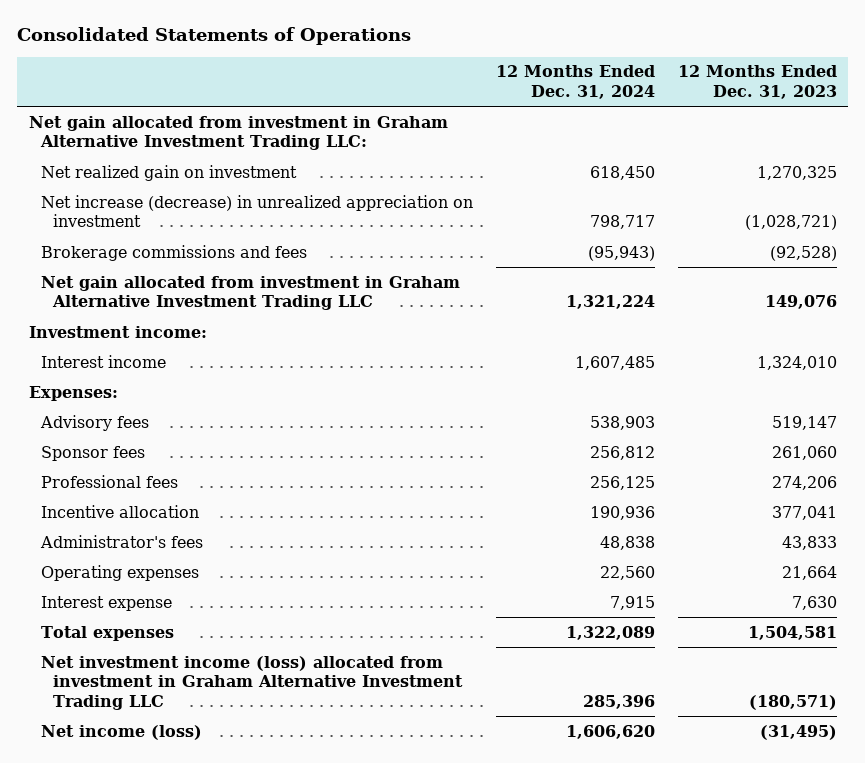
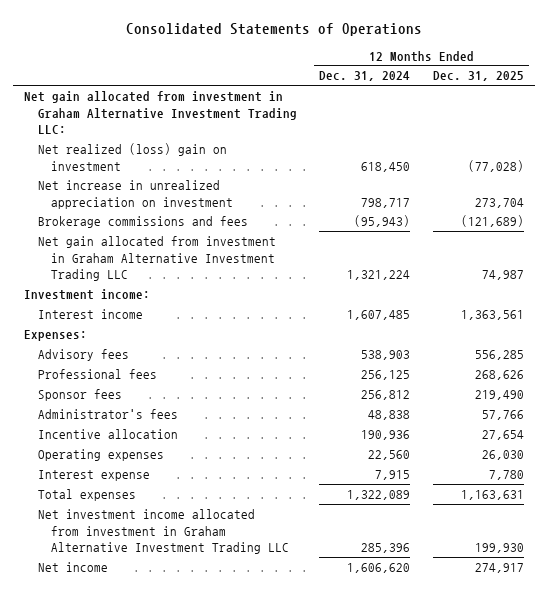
[677,65,837,99] 12 Months Ended Dec. 31, 2023 -> none
none -> [432,71,524,82] Dec. 31, 2025
[40,164,297,181] Net realized gain on investment -> [37,142,227,171] Net realized (loss) gain on investment
[40,194,473,228] Net increase (decrease) in unrealized appreciation on investment -> [37,179,234,209] Net increase in unrealized appreciation on investment
[40,445,145,461] Sponsor fees -> [37,388,122,401] Sponsor fees
[40,504,199,518] Incentive allocation -> [37,428,178,439] Incentive allocation
[40,655,463,710] Net investment income (loss) allocated from investment in Graham Alternative Investment Trading LLC -> [37,508,290,555] Net investment income allocated from investment in Graham Alternative Investment Trading LLC
[40,724,202,740] Net income (loss) -> [37,561,108,572] Net income

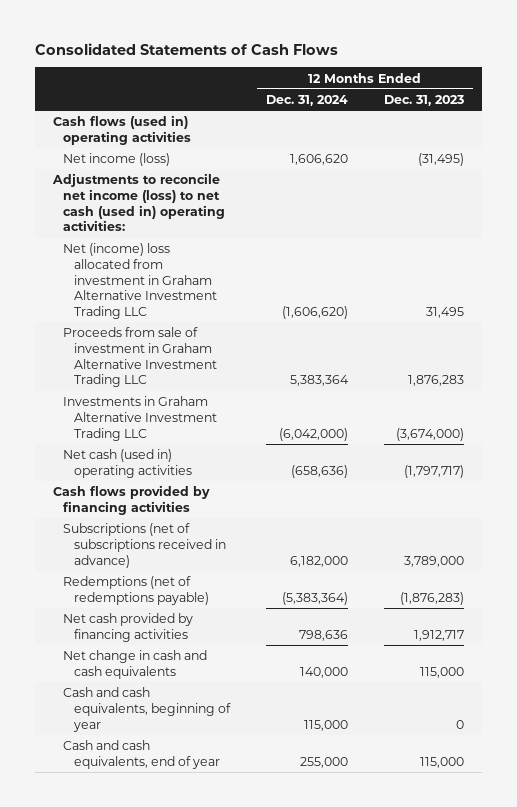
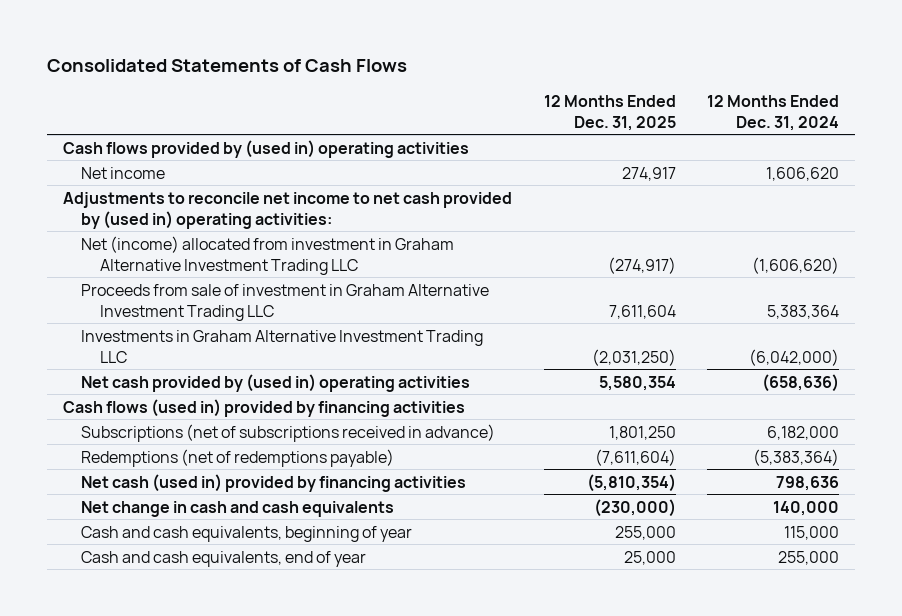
[383,95,464,107] Dec. 31, 2023 -> none
none -> [543,94,676,131] 12 Months Ended Dec. 31, 2025
[52,115,192,145] Cash flows (used in) operating activities -> [62,139,469,158] Cash flows provided by (used in) operating activities
[63,153,171,167] Net income (loss) -> [81,166,166,179] Net income
[51,173,226,232] Adjustments to reconcile net income (loss) to net cash (used in) operating activities: -> [62,191,512,229] Adjustments to reconcile net income to net cash provided by (used in) operating activities:
[63,243,217,320] Net (income) loss allocated from investment in Graham Alternative Investment Trading LLC -> [81,235,455,275] Net (income) allocated from investment in Graham Alternative Investment Trading LLC
[63,449,192,478] Net cash (used in) operating activities -> [81,373,471,392] Net cash provided by (used in) operating activities
[52,485,210,515] Cash flows provided by financing activities -> [62,398,465,417] Cash flows (used in) provided by financing activities
[63,613,194,642] Net cash provided by financing activities -> [81,473,467,492] Net cash (used in) provided by financing activities

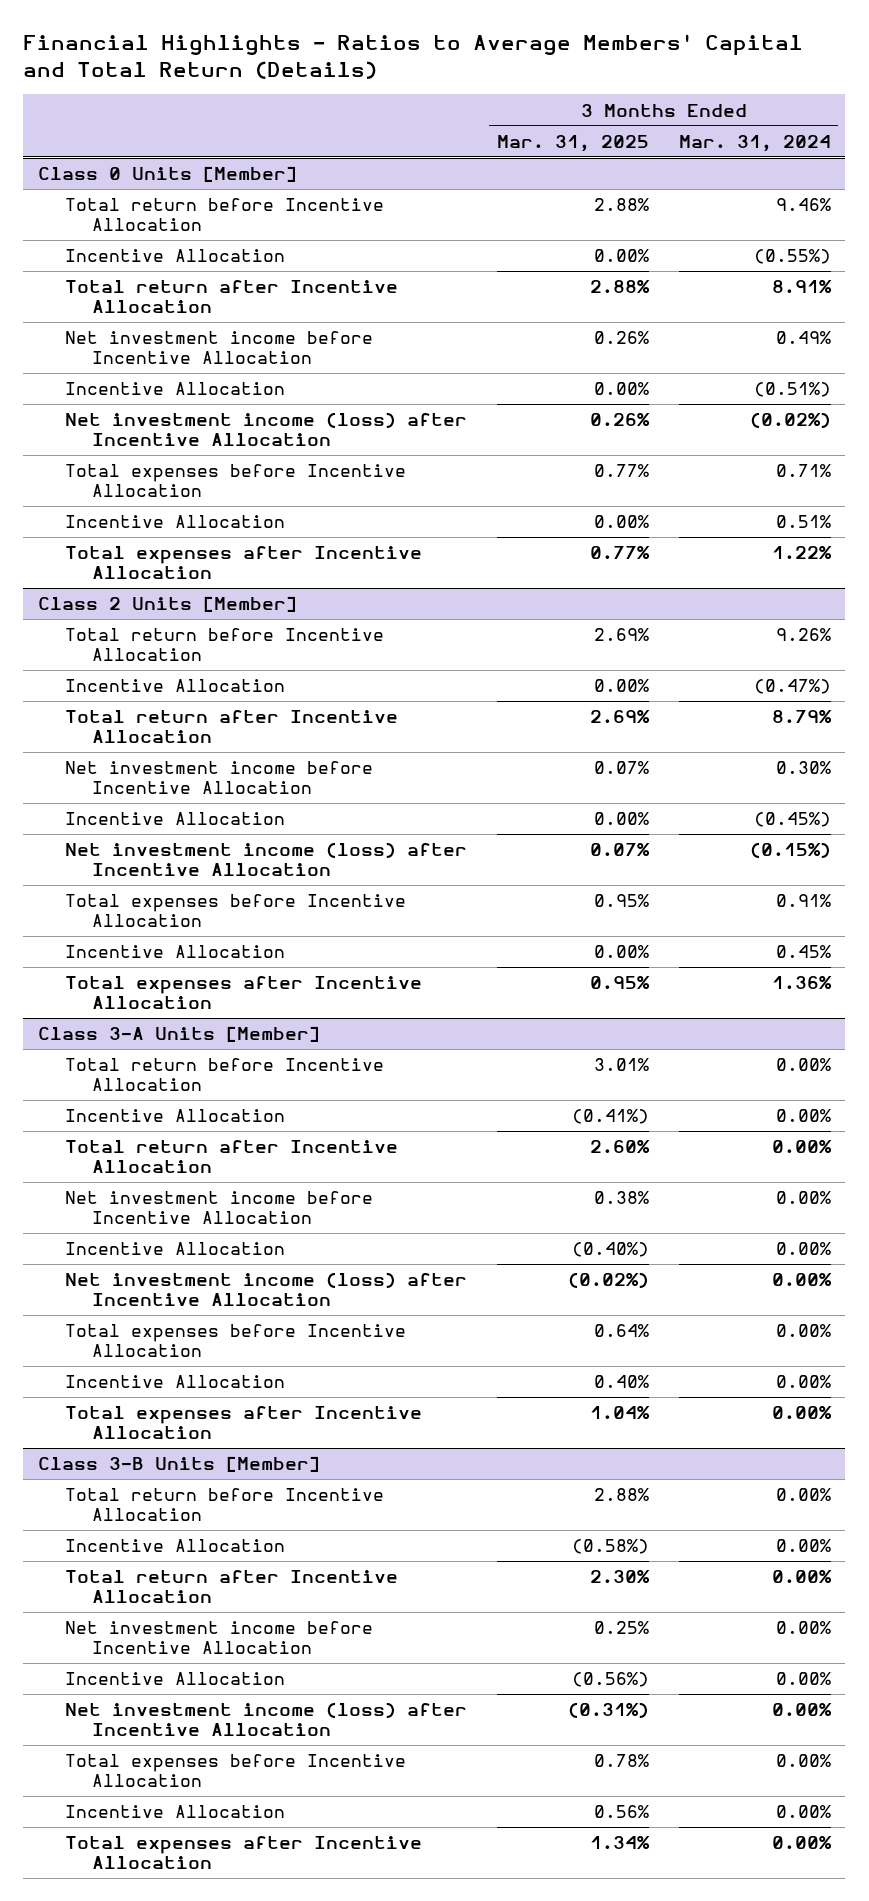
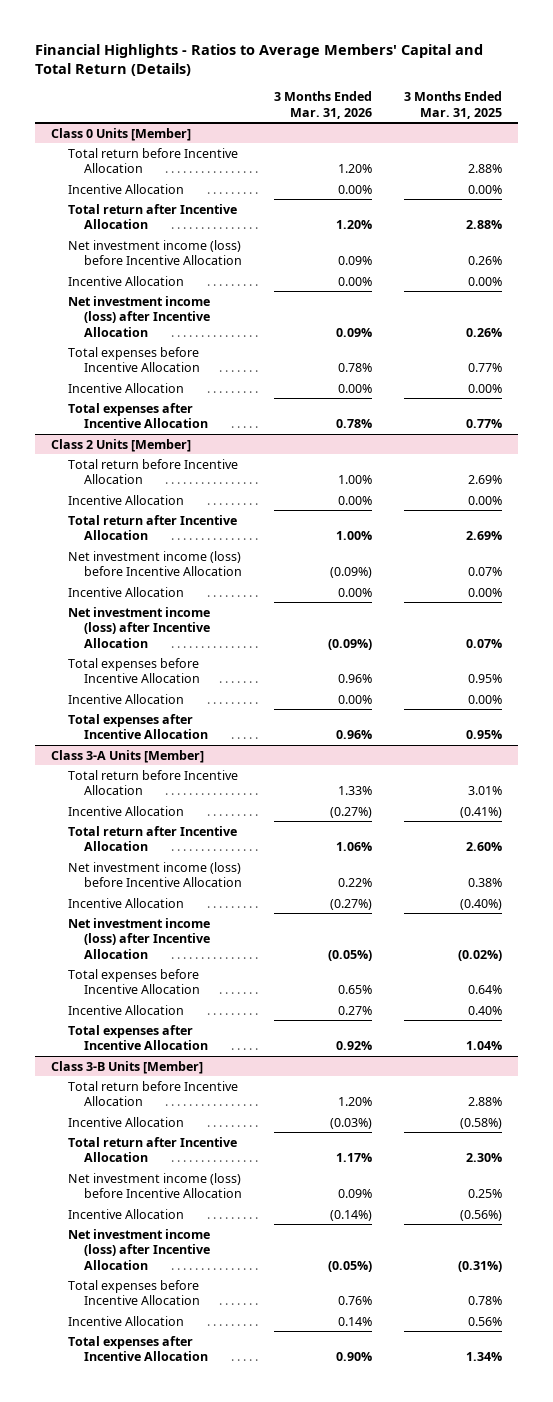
[678,134,831,152] Mar. 31, 2024 -> none
none -> [274,91,373,119] 3 Months Ended Mar. 31, 2026
[64,331,373,365] Net investment income before Incentive Allocation -> [67,239,243,266] Net investment income (loss) before Incentive Allocation
[64,761,373,795] Net investment income before Incentive Allocation -> [67,550,243,577] Net investment income (loss) before Incentive Allocation
[64,1191,373,1225] Net investment income before Incentive Allocation -> [67,861,243,888] Net investment income (loss) before Incentive Allocation
[64,1621,373,1655] Net investment income before Incentive Allocation -> [67,1172,243,1199] Net investment income (loss) before Incentive Allocation

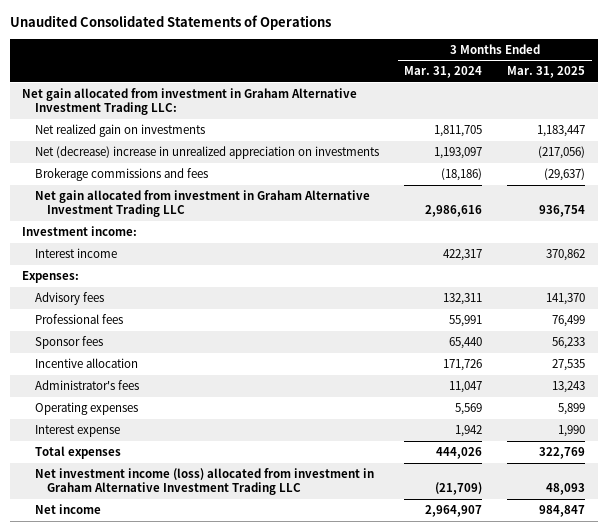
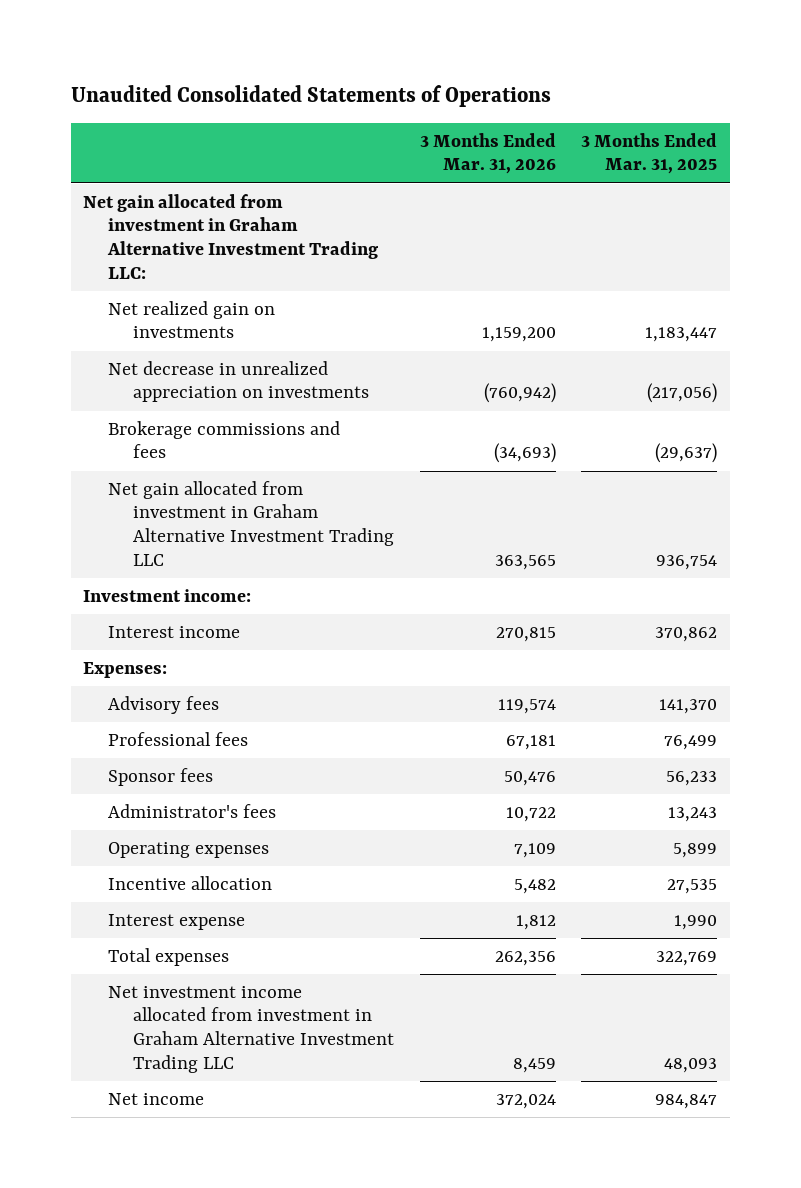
[404,66,483,79] Mar. 31, 2024 -> none
none -> [419,132,556,175] 3 Months Ended Mar. 31, 2026
[34,145,379,159] Net (decrease) increase in unrealized appreciation on investments -> [108,360,370,403] Net decrease in unrealized appreciation on investments
[34,357,138,368] Incentive allocation -> [108,875,273,890] Incentive allocation
[34,467,374,496] Net investment income (loss) allocated from investment in Graham Alternative Investment Trading LLC -> [108,985,395,1073] Net investment income allocated from investment in Graham Alternative Investment Trading LLC

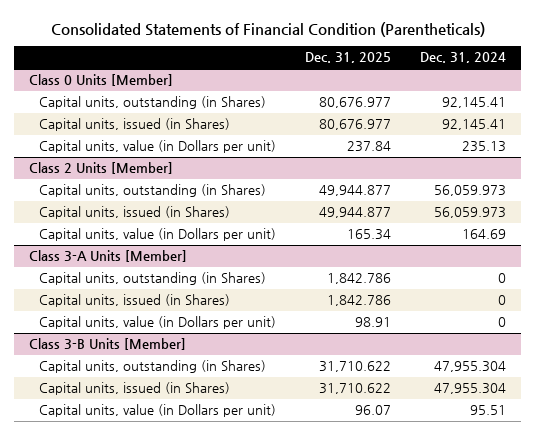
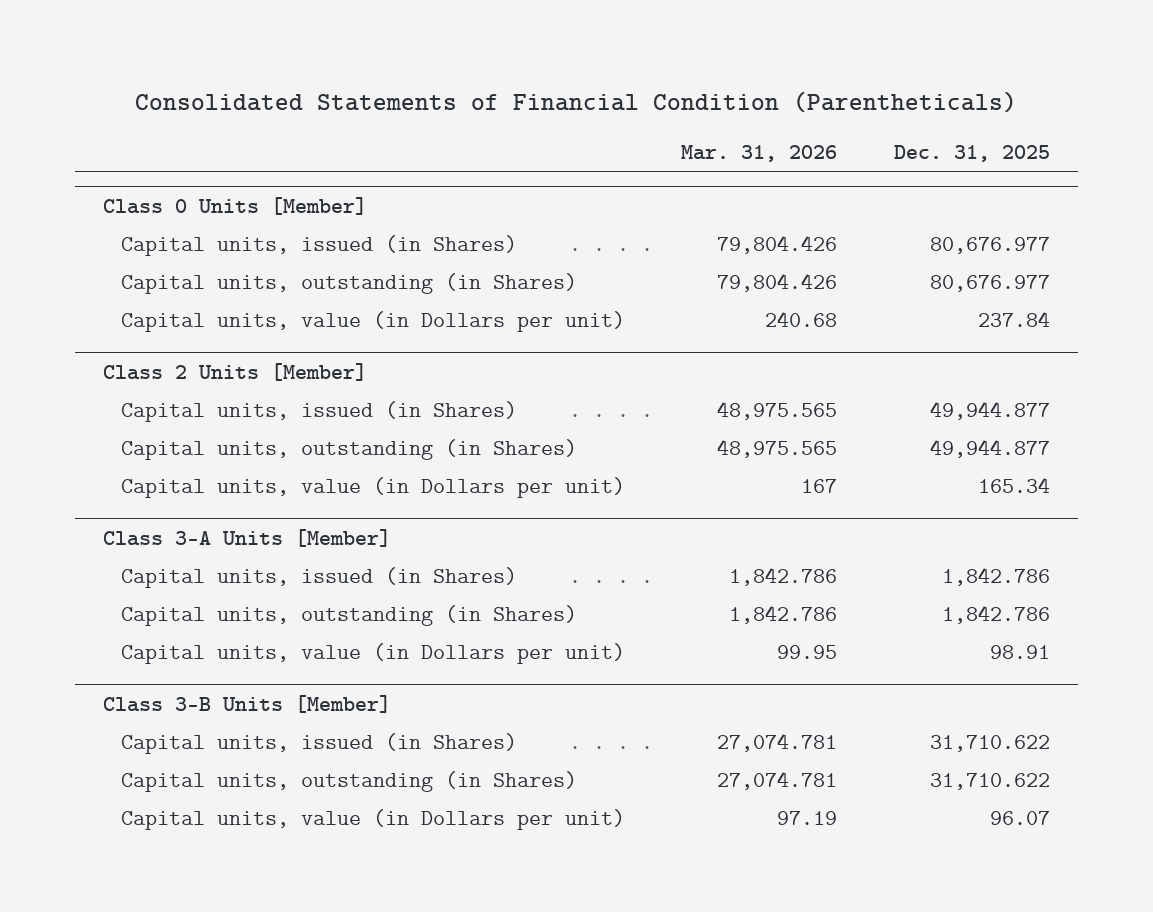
[420,52,507,64] Dec. 31, 2024 -> none
none -> [681,145,838,163] Mar. 31, 2026
[39,96,267,110] Capital units, outstanding (in Shares) -> [120,273,577,295] Capital units, outstanding (in Shares)
[39,184,267,198] Capital units, outstanding (in Shares) -> [120,439,577,461] Capital units, outstanding (in Shares)
[39,272,267,286] Capital units, outstanding (in Shares) -> [120,605,577,627] Capital units, outstanding (in Shares)
[39,360,267,374] Capital units, outstanding (in Shares) -> [120,771,577,793] Capital units, outstanding (in Shares)

